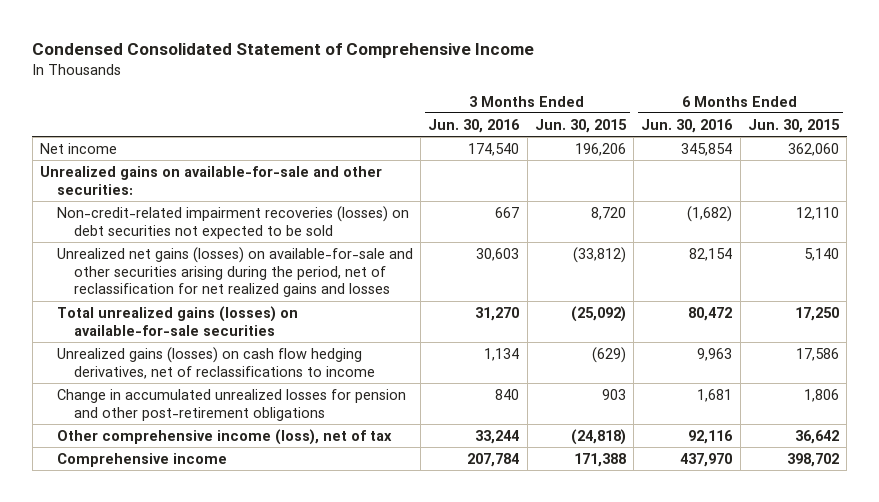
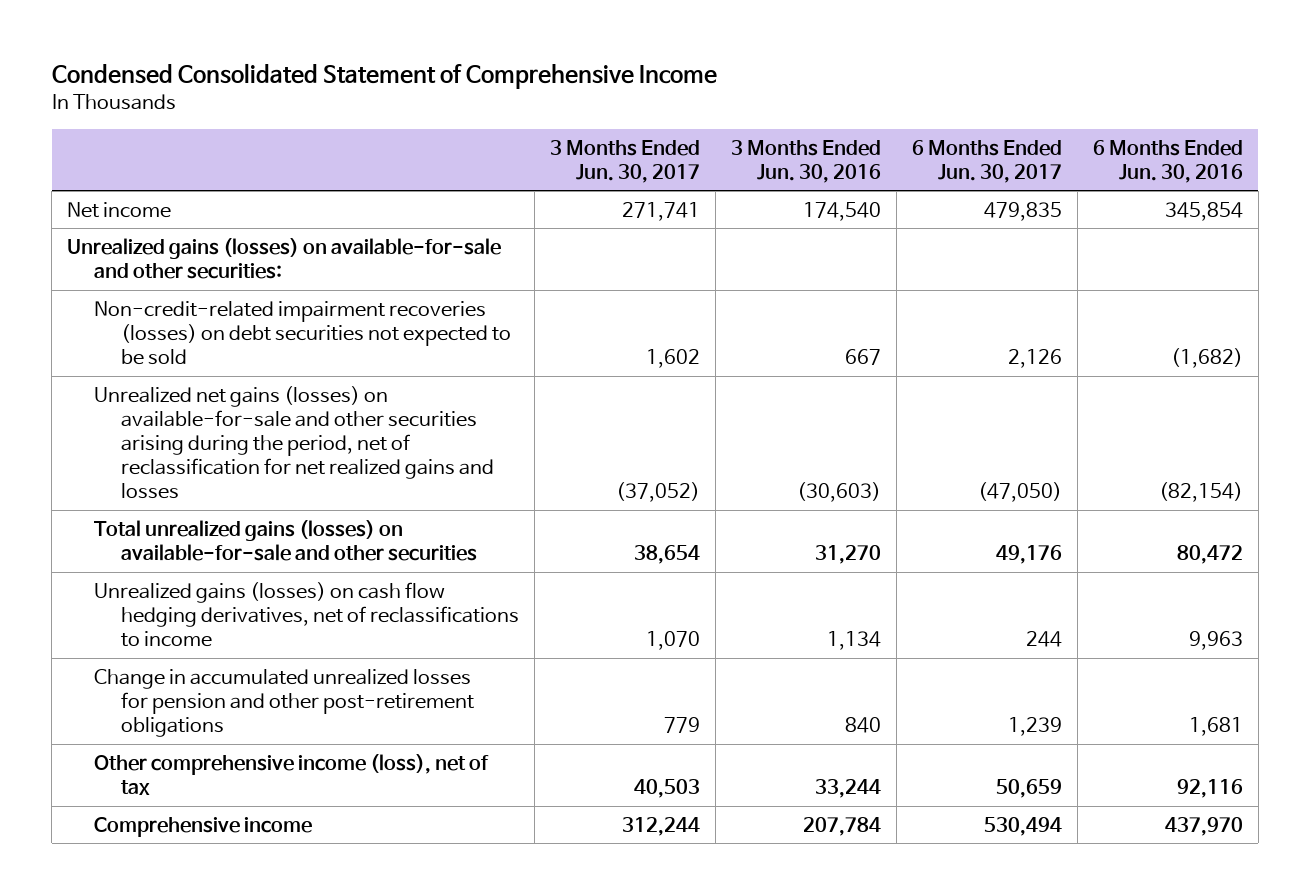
[534,118,627,133] Jun. 30, 2015 -> none
[747,118,840,133] Jun. 30, 2015 -> none
none -> [549,139,700,183] 3 Months Ended Jun. 30, 2017
none -> [911,139,1062,183] 6 Months Ended Jun. 30, 2017
[40,165,383,195] Unrealized gains on available-for-sale and other securities: -> [67,237,502,279] Unrealized gains (losses) on available-for-sale and other securities:
[476,247,520,261] 30,603 -> [796,482,881,503] (30,603)
[689,247,733,261] 82,154 -> [1158,482,1243,503] (82,154)
[56,305,298,336] Total unrealized gains (losses) on available-for-sale securities -> [94,519,477,561] Total unrealized gains (losses) on available-for-sale and other securities

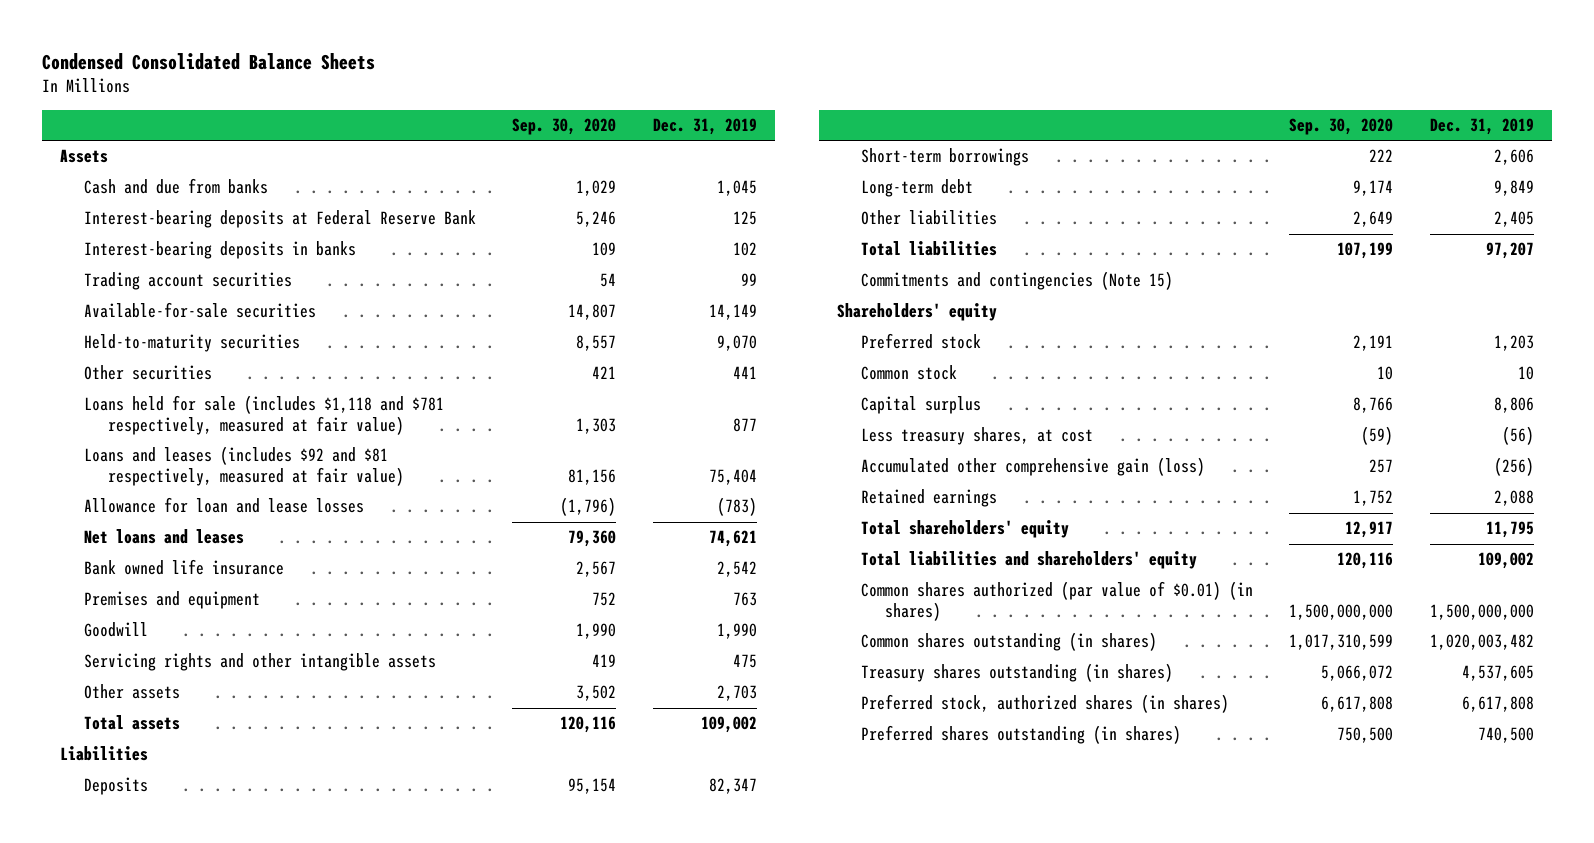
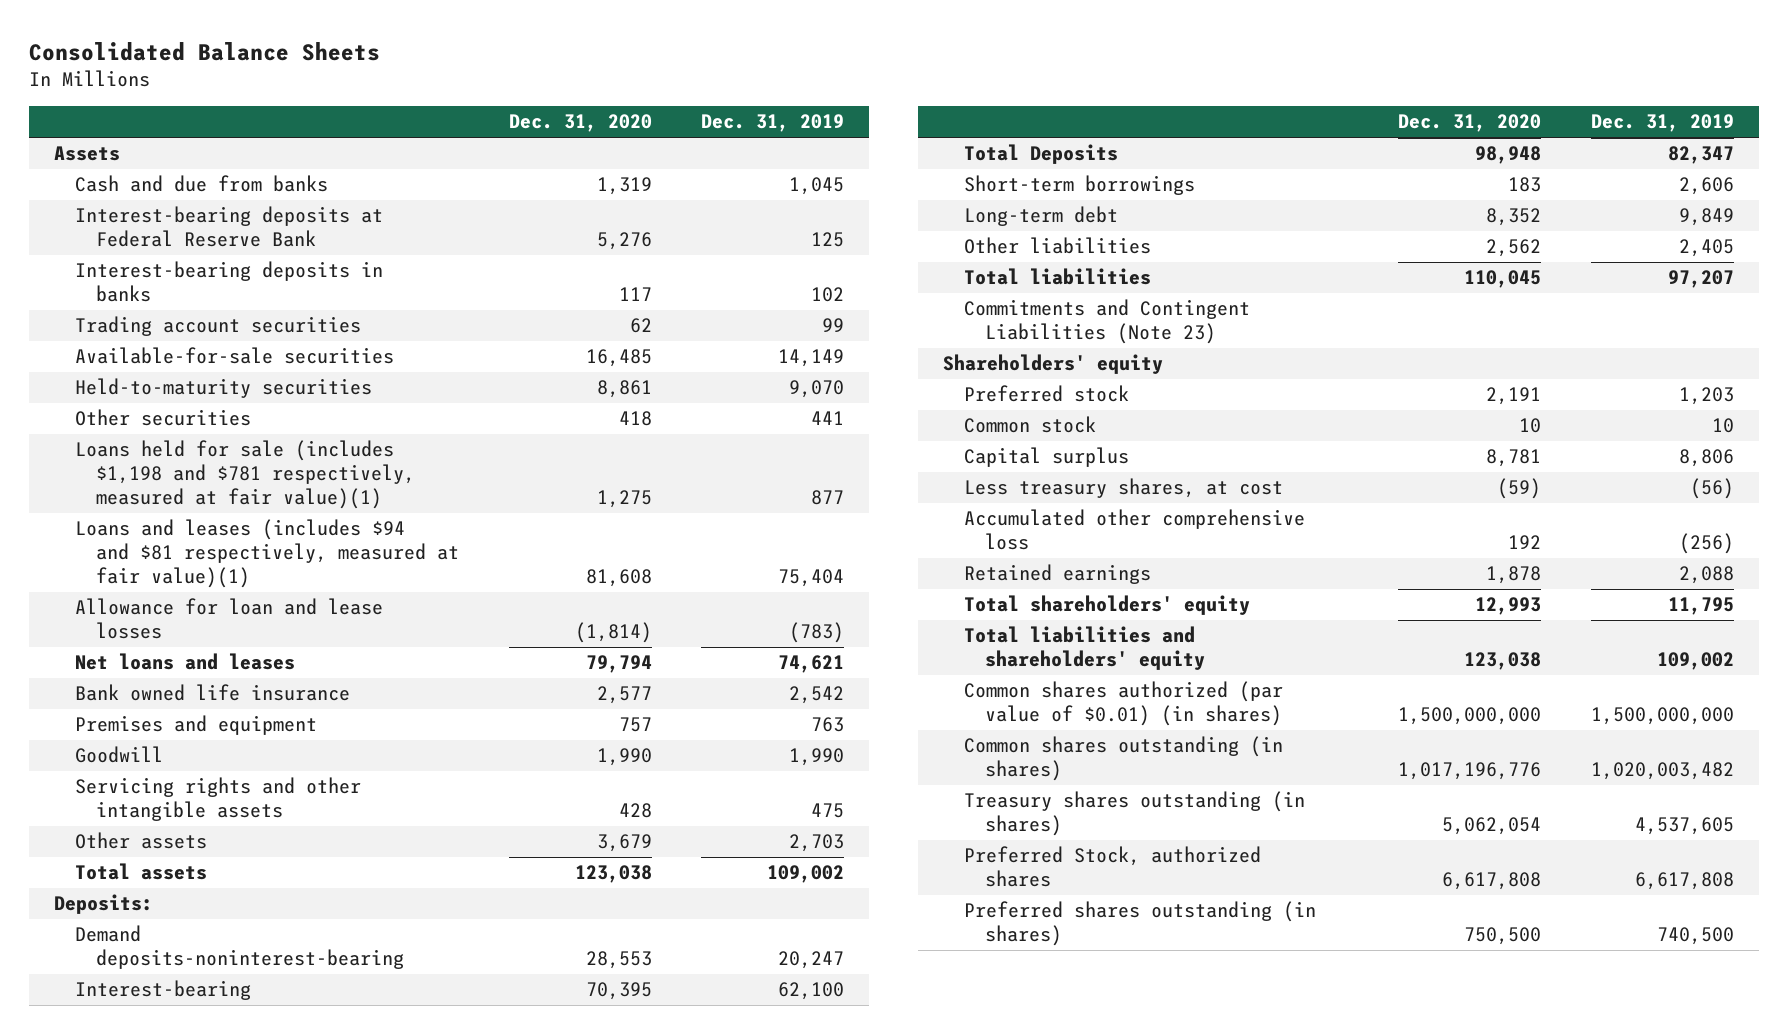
[41,52,375,70] Condensed Consolidated Balance Sheets -> [28,41,380,61] Consolidated Balance Sheets
[512,118,617,136] Sep. 30, 2020 -> none
none -> [508,114,652,133] Dec. 31, 2020
[83,395,444,435] Loans held for sale (includes $1,118 and $781 respectively, measured at fair value) -> [74,440,415,510] Loans held for sale (includes $1,198 and $781 respectively, measured at fair value)(1)
[83,446,404,486] Loans and leases (includes $92 and $81 respectively, measured at fair value) -> [74,519,459,589] Loans and leases (includes $94 and $81 respectively, measured at fair value)(1)
[59,746,148,762] Liabilities -> none
none -> [53,894,153,915] Deposits:
none -> [74,925,404,970] Demand deposits-noninterest-bearing
none -> [74,980,251,1001] Interest-bearing
[83,777,148,796] Deposits -> [964,144,1119,165] Total Deposits
[860,271,1173,291] Commitments and contingencies (Note 15) -> [964,299,1251,345] Commitments and Contingent Liabilities (Note 23)
[860,457,1205,477] Accumulated other comprehensive gain (loss) -> [964,509,1306,551] Accumulated other comprehensive loss
[860,694,1229,714] Preferred stock, authorized shares (in shares) -> [964,846,1262,888] Preferred Stock, authorized shares

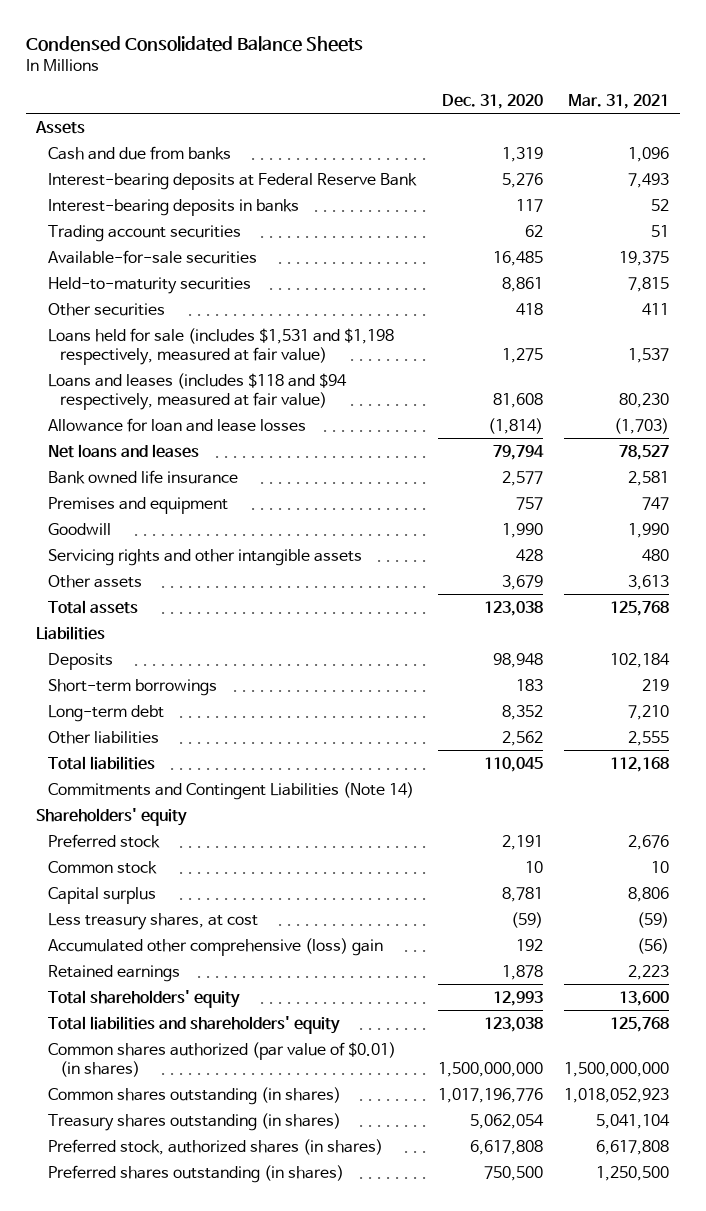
[28,41,380,61] Consolidated Balance Sheets -> [25,36,363,53] Condensed Consolidated Balance Sheets
[701,114,845,133] Dec. 31, 2019 -> none
none -> [568,94,670,110] Mar. 31, 2021
[74,440,415,510] Loans held for sale (includes $1,198 and $781 respectively, measured at fair value)(1) -> [48,327,395,365] Loans held for sale (includes $1,531 and $1,198 respectively, measured at fair value)
[74,519,459,589] Loans and leases (includes $94 and $81 respectively, measured at fair value)(1) -> [48,372,348,410] Loans and leases (includes $118 and $94 respectively, measured at fair value)
[53,894,153,915] Deposits: -> none
[74,925,404,970] Demand deposits-noninterest-bearing -> none
[74,980,251,1001] Interest-bearing -> none
none -> [36,625,106,640] Liabilities
[964,144,1119,165] Total Deposits -> [48,652,114,670] Deposits
[964,299,1251,345] Commitments and Contingent Liabilities (Note 23) -> [48,781,415,800] Commitments and Contingent Liabilities (Note 14)
[964,509,1306,551] Accumulated other comprehensive loss -> [48,937,384,956] Accumulated other comprehensive (loss) gain
[964,846,1262,888] Preferred Stock, authorized shares -> [48,1138,384,1155] Preferred stock, authorized shares (in shares)

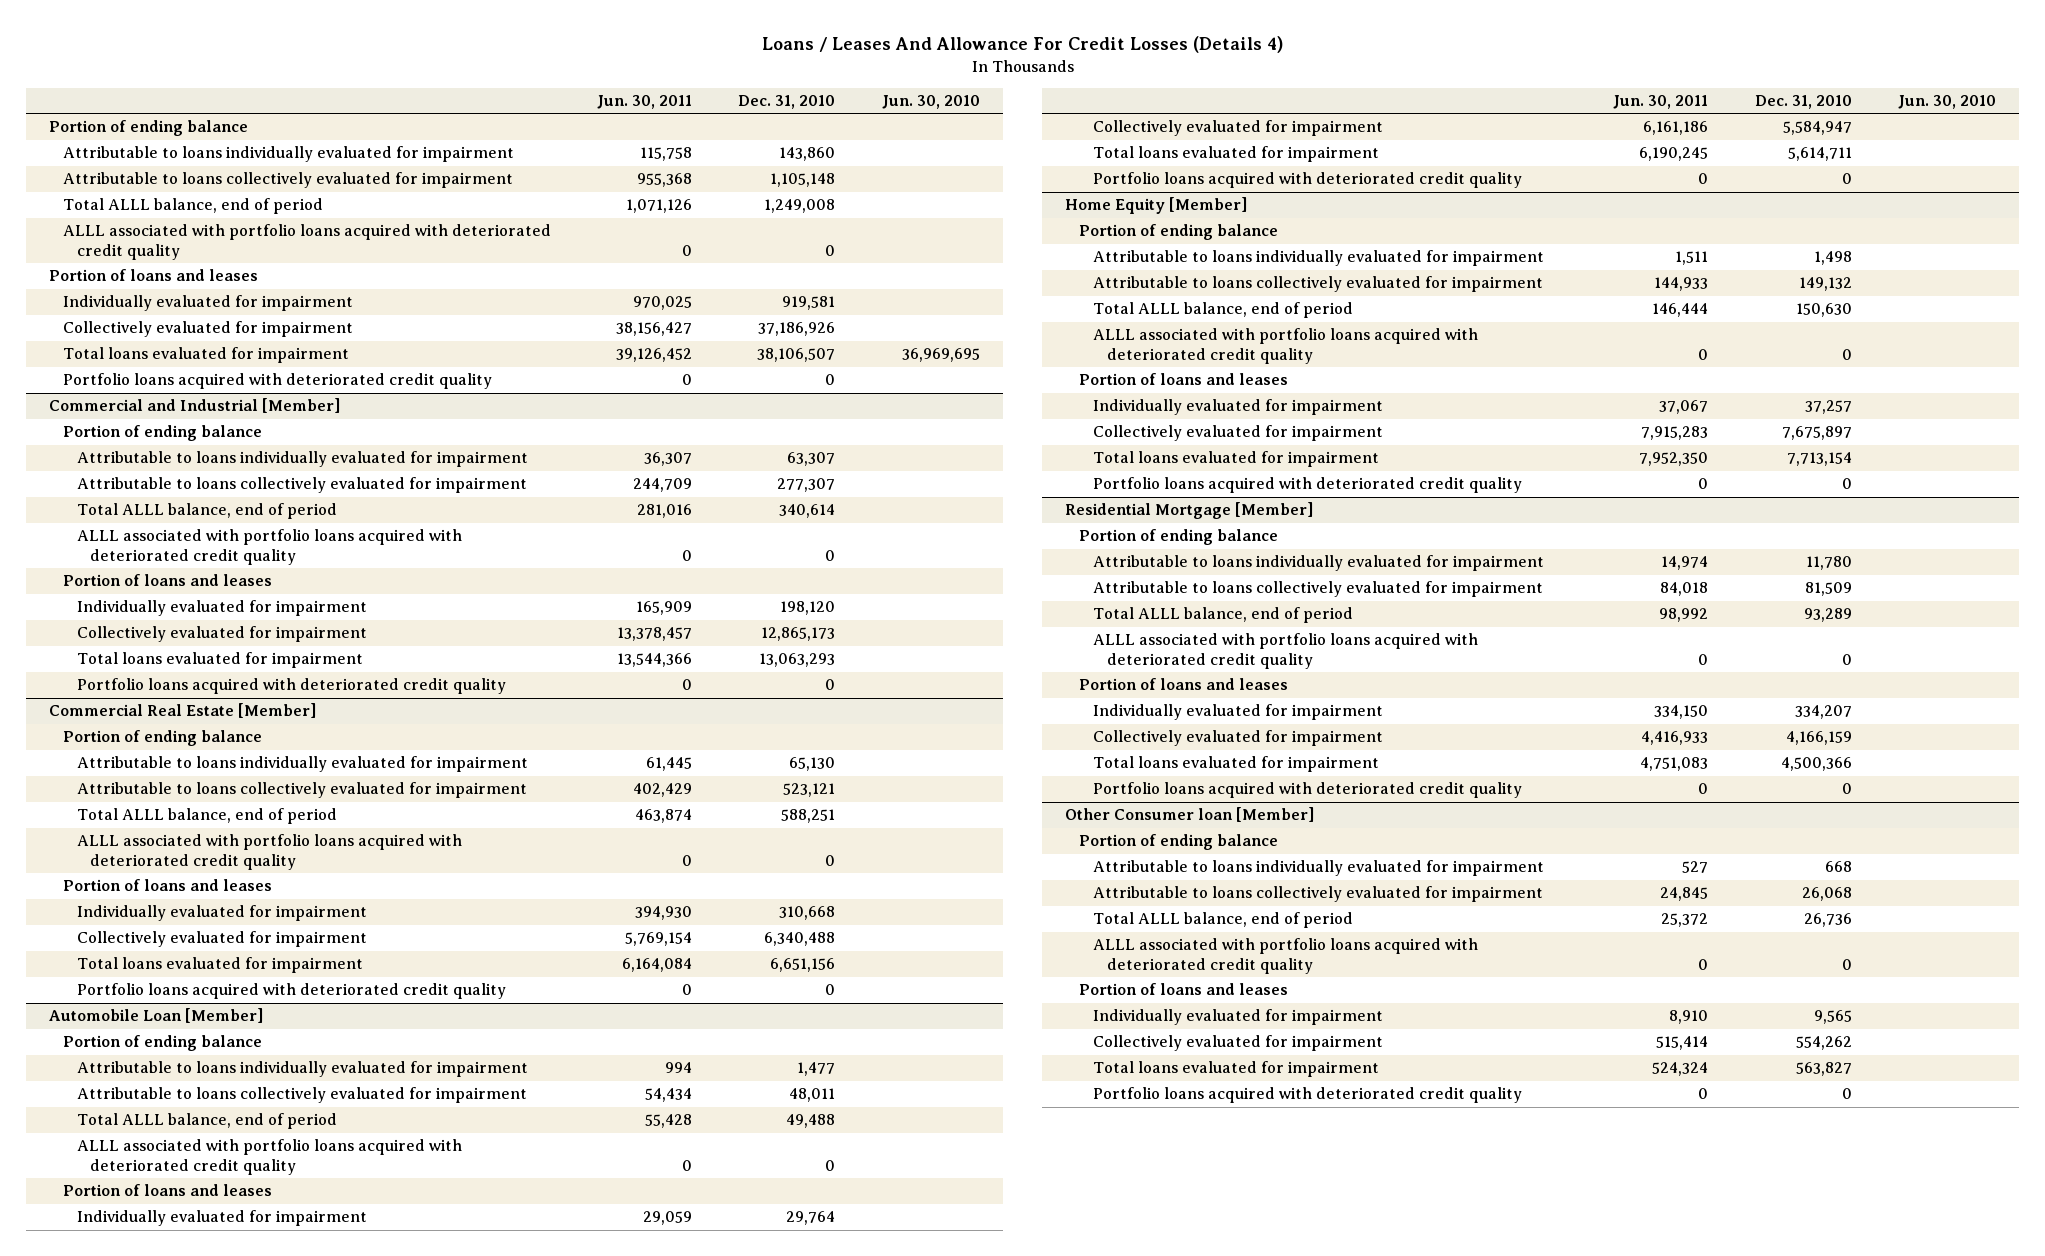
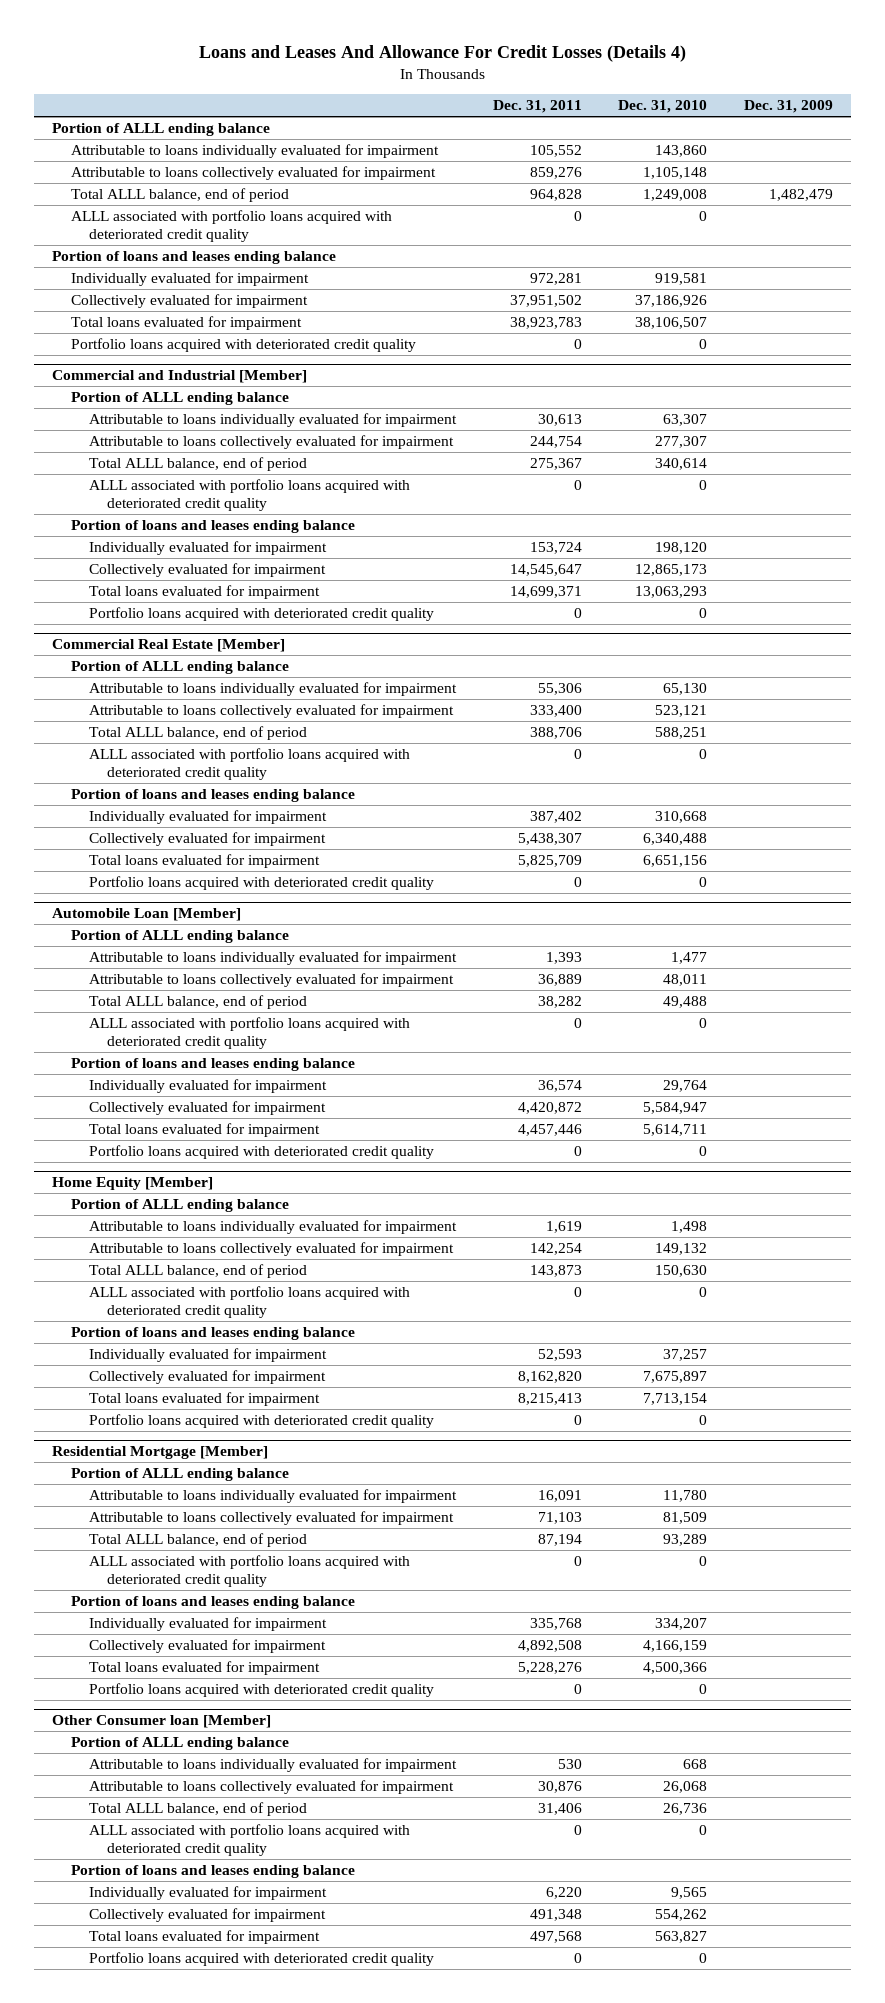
[761,36,1283,54] Loans / Leases And Allowance For Credit Losses (Details 4) -> [198,44,686,62] Loans and Leases And Allowance For Credit Losses (Details 4)
[597,94,693,109] Jun. 30, 2011 -> none
[881,94,980,109] Jun. 30, 2010 -> none
none -> [492,100,582,114] Dec. 31, 2011
none -> [743,100,833,114] Dec. 31, 2009
[49,120,249,137] Portion of ending balance -> [52,123,271,137] Portion of ALLL ending balance
[49,269,259,282] Portion of loans and leases -> [52,251,337,265] Portion of loans and leases ending balance
[62,425,262,442] Portion of ending balance -> [70,392,289,406] Portion of ALLL ending balance
[62,574,272,587] Portion of loans and leases -> [70,520,355,534] Portion of loans and leases ending balance
[62,730,262,747] Portion of ending balance -> [70,661,289,675] Portion of ALLL ending balance
[62,879,272,892] Portion of loans and leases -> [70,789,355,803] Portion of loans and leases ending balance
[62,1035,262,1052] Portion of ending balance -> [70,930,289,944] Portion of ALLL ending balance
[62,1184,272,1197] Portion of loans and leases -> [70,1058,355,1072] Portion of loans and leases ending balance
[1079,224,1279,241] Portion of ending balance -> [70,1199,289,1213] Portion of ALLL ending balance
[1079,373,1289,386] Portion of loans and leases -> [70,1327,355,1341] Portion of loans and leases ending balance
[1079,529,1279,546] Portion of ending balance -> [70,1468,289,1482] Portion of ALLL ending balance
[1079,678,1289,691] Portion of loans and leases -> [70,1596,355,1610] Portion of loans and leases ending balance
[1079,834,1279,851] Portion of ending balance -> [70,1737,289,1751] Portion of ALLL ending balance
[1079,983,1289,996] Portion of loans and leases -> [70,1865,355,1879] Portion of loans and leases ending balance

